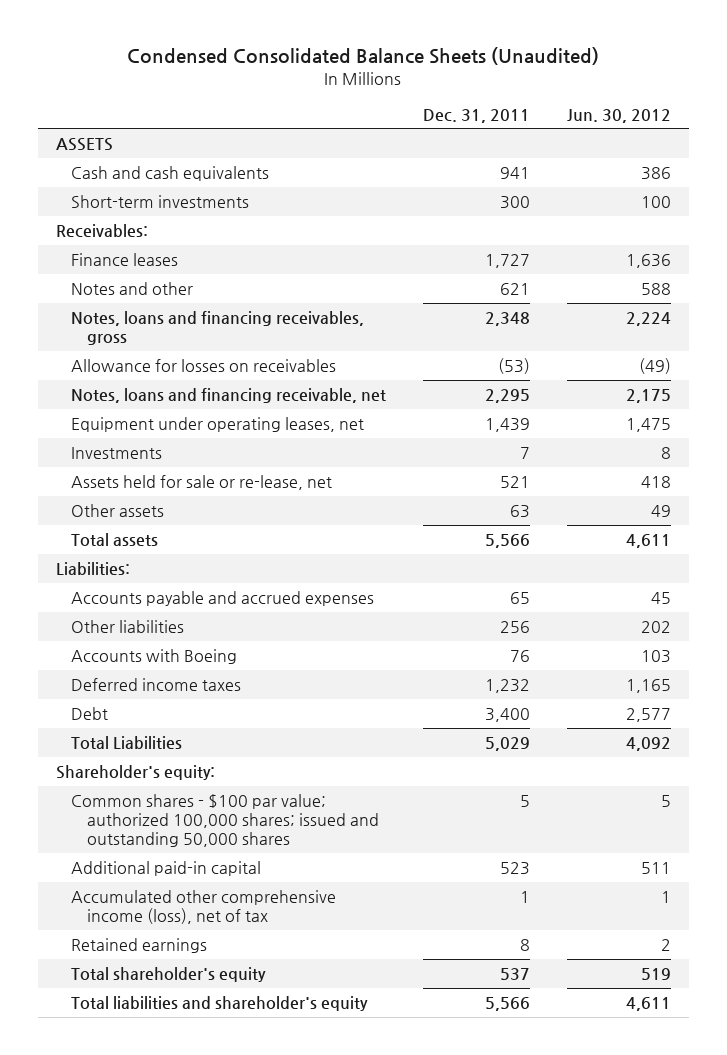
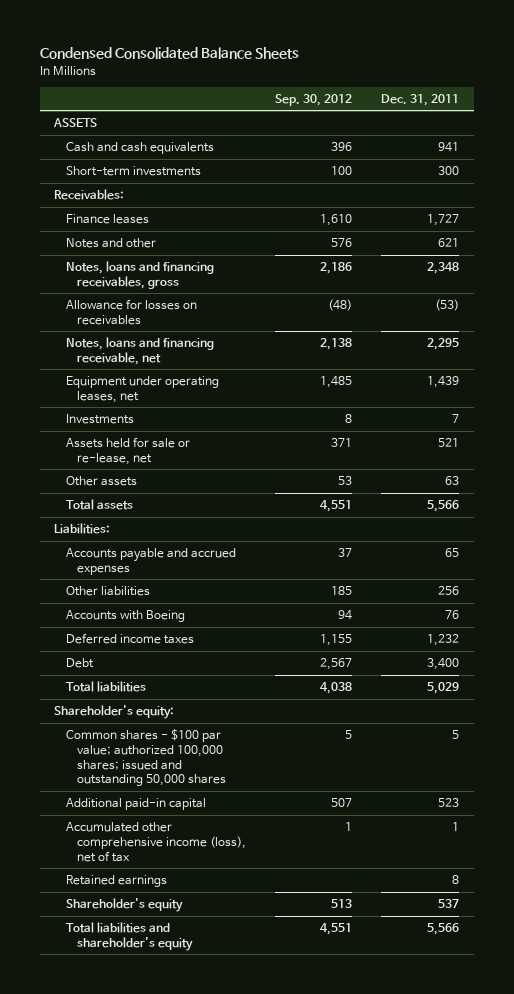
[127,47,600,66] Condensed Consolidated Balance Sheets (Unaudited) -> [39,47,299,60] Condensed Consolidated Balance Sheets
[566,108,671,123] Jun. 30, 2012 -> none
none -> [275,93,353,106] Sep. 30, 2012
[71,735,183,749] Total Liabilities -> [65,681,146,693] Total liabilities
[71,966,267,982] Total shareholder's equity -> [65,898,183,913] Shareholder's equity

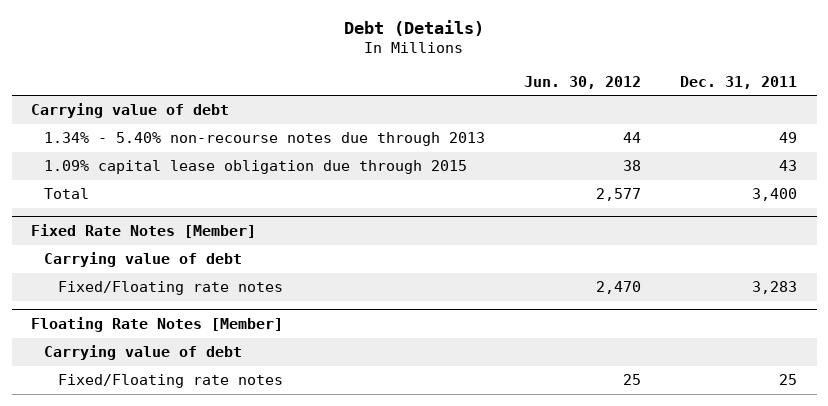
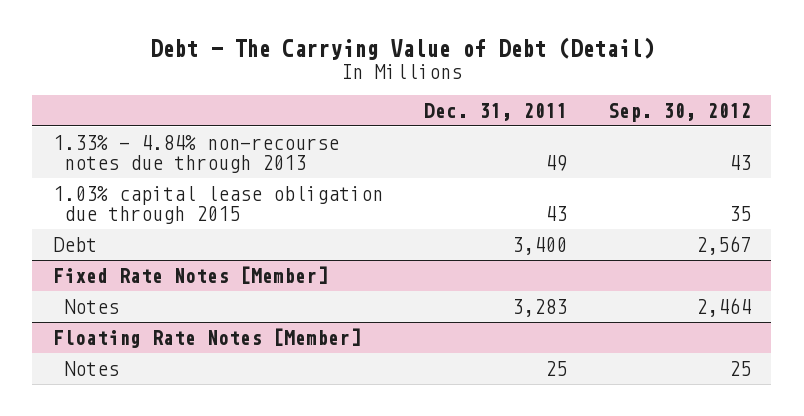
[344,19,485,36] Debt (Details) -> [149,37,654,61] Debt - The Carrying Value of Debt (Detail)
[524,75,642,89] Jun. 30, 2012 -> none
none -> [607,102,751,122] Sep. 30, 2012
[31,103,230,119] Carrying value of debt -> none
[44,132,486,147] 1.34% - 5.40% non-recourse notes due through 2013 -> [52,134,339,173] 1.33% - 4.84% non-recourse notes due through 2013
[44,160,468,175] 1.09% capital lease obligation due through 2015 -> [52,185,383,224] 1.03% capital lease obligation due through 2015
[44,188,90,200] Total -> [52,236,97,252] Debt
[44,252,243,268] Carrying value of debt -> none
[57,281,283,296] Fixed/Floating rate notes -> [64,298,120,314] Notes
[44,345,243,361] Carrying value of debt -> none
[57,374,283,389] Fixed/Floating rate notes -> [64,360,120,376] Notes

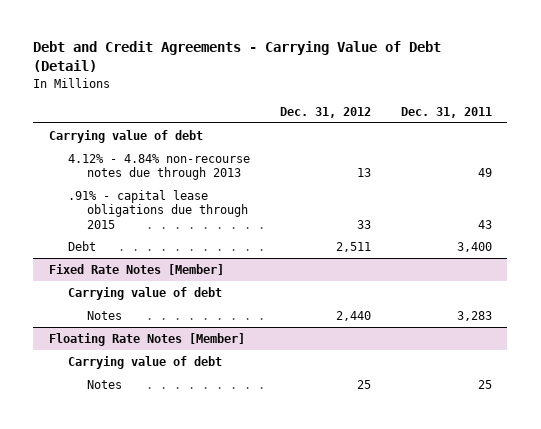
[149,37,654,61] Debt - The Carrying Value of Debt (Detail) -> [33,41,442,73] Debt and Credit Agreements - Carrying Value of Debt (Detail)
[607,102,751,122] Sep. 30, 2012 -> none
none -> [279,106,371,118] Dec. 31, 2012
none -> [48,129,203,143] Carrying value of debt
[52,134,339,173] 1.33% - 4.84% non-recourse notes due through 2013 -> [67,153,250,181] 4.12% - 4.84% non-recourse notes due through 2013
[52,185,383,224] 1.03% capital lease obligation due through 2015 -> [67,189,248,229] .91% - capital lease obligations due through 2015
none -> [67,286,222,300] Carrying value of debt
none -> [67,355,222,369] Carrying value of debt

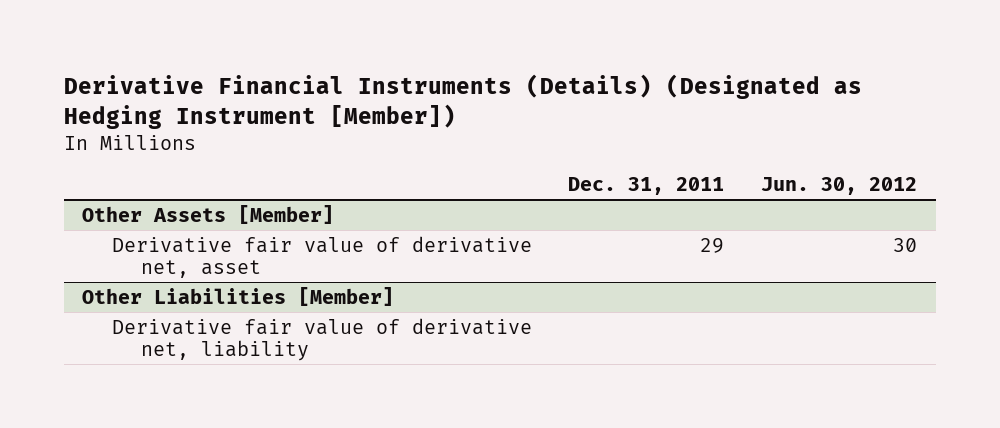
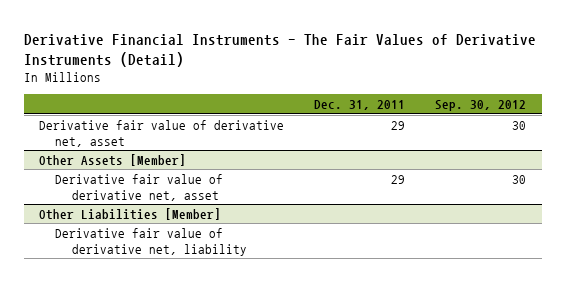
[64,74,863,129] Derivative Financial Instruments (Details) (Designated as Hedging Instrument [Member]) -> [23,33,536,67] Derivative Financial Instruments - The Fair Values of Derivative Instruments (Detail)
[761,176,918,195] Jun. 30, 2012 -> none
none -> [435,100,527,112] Sep. 30, 2012
none -> [38,119,284,147] Derivative fair value of derivative net, asset

